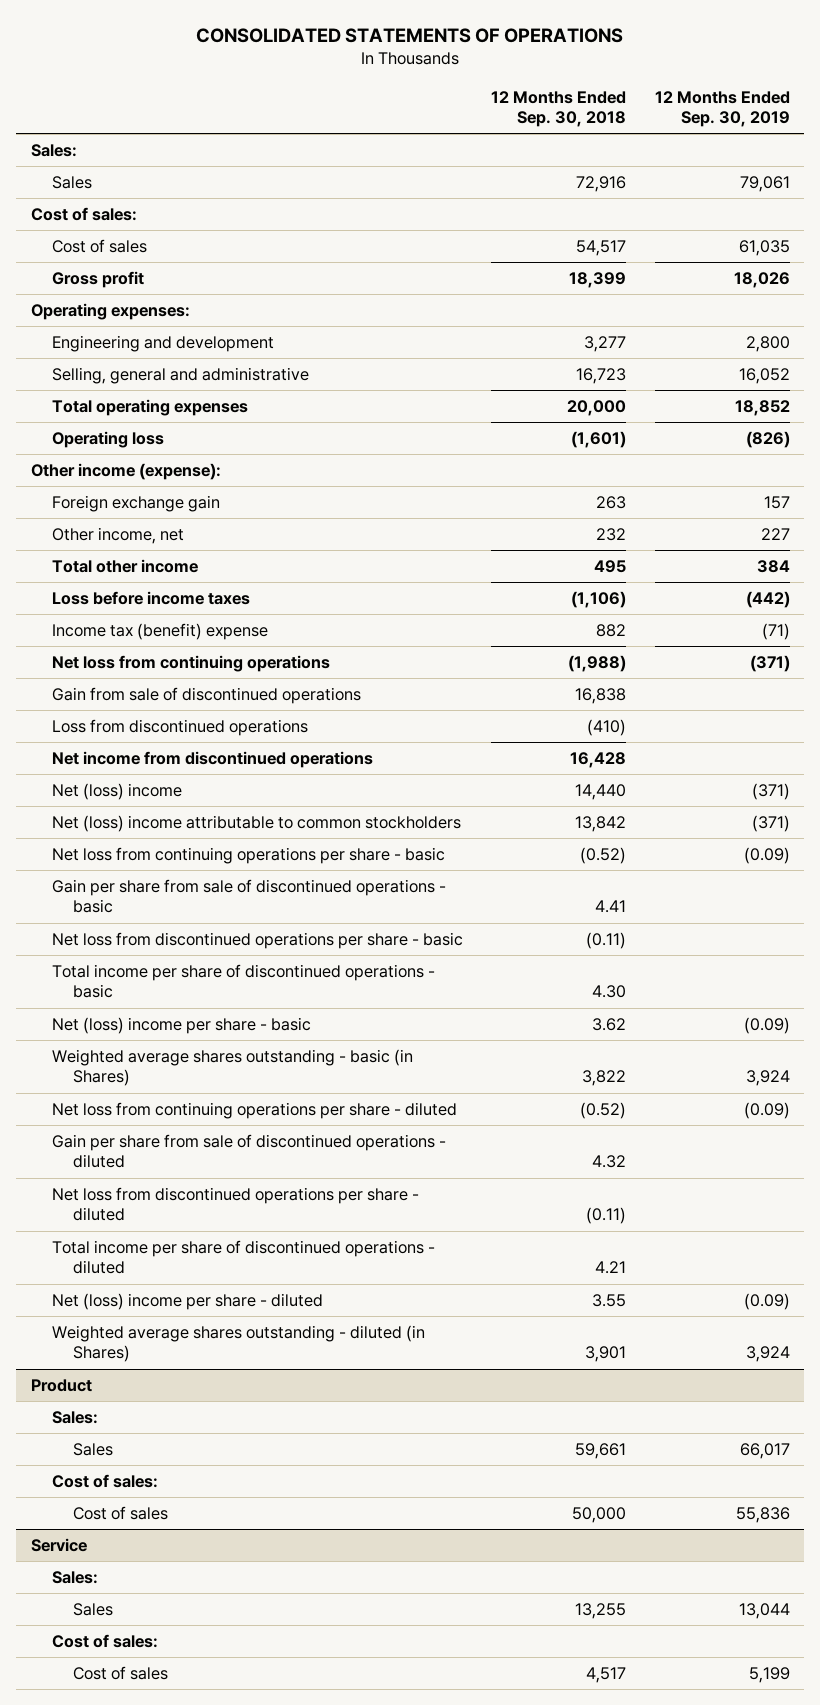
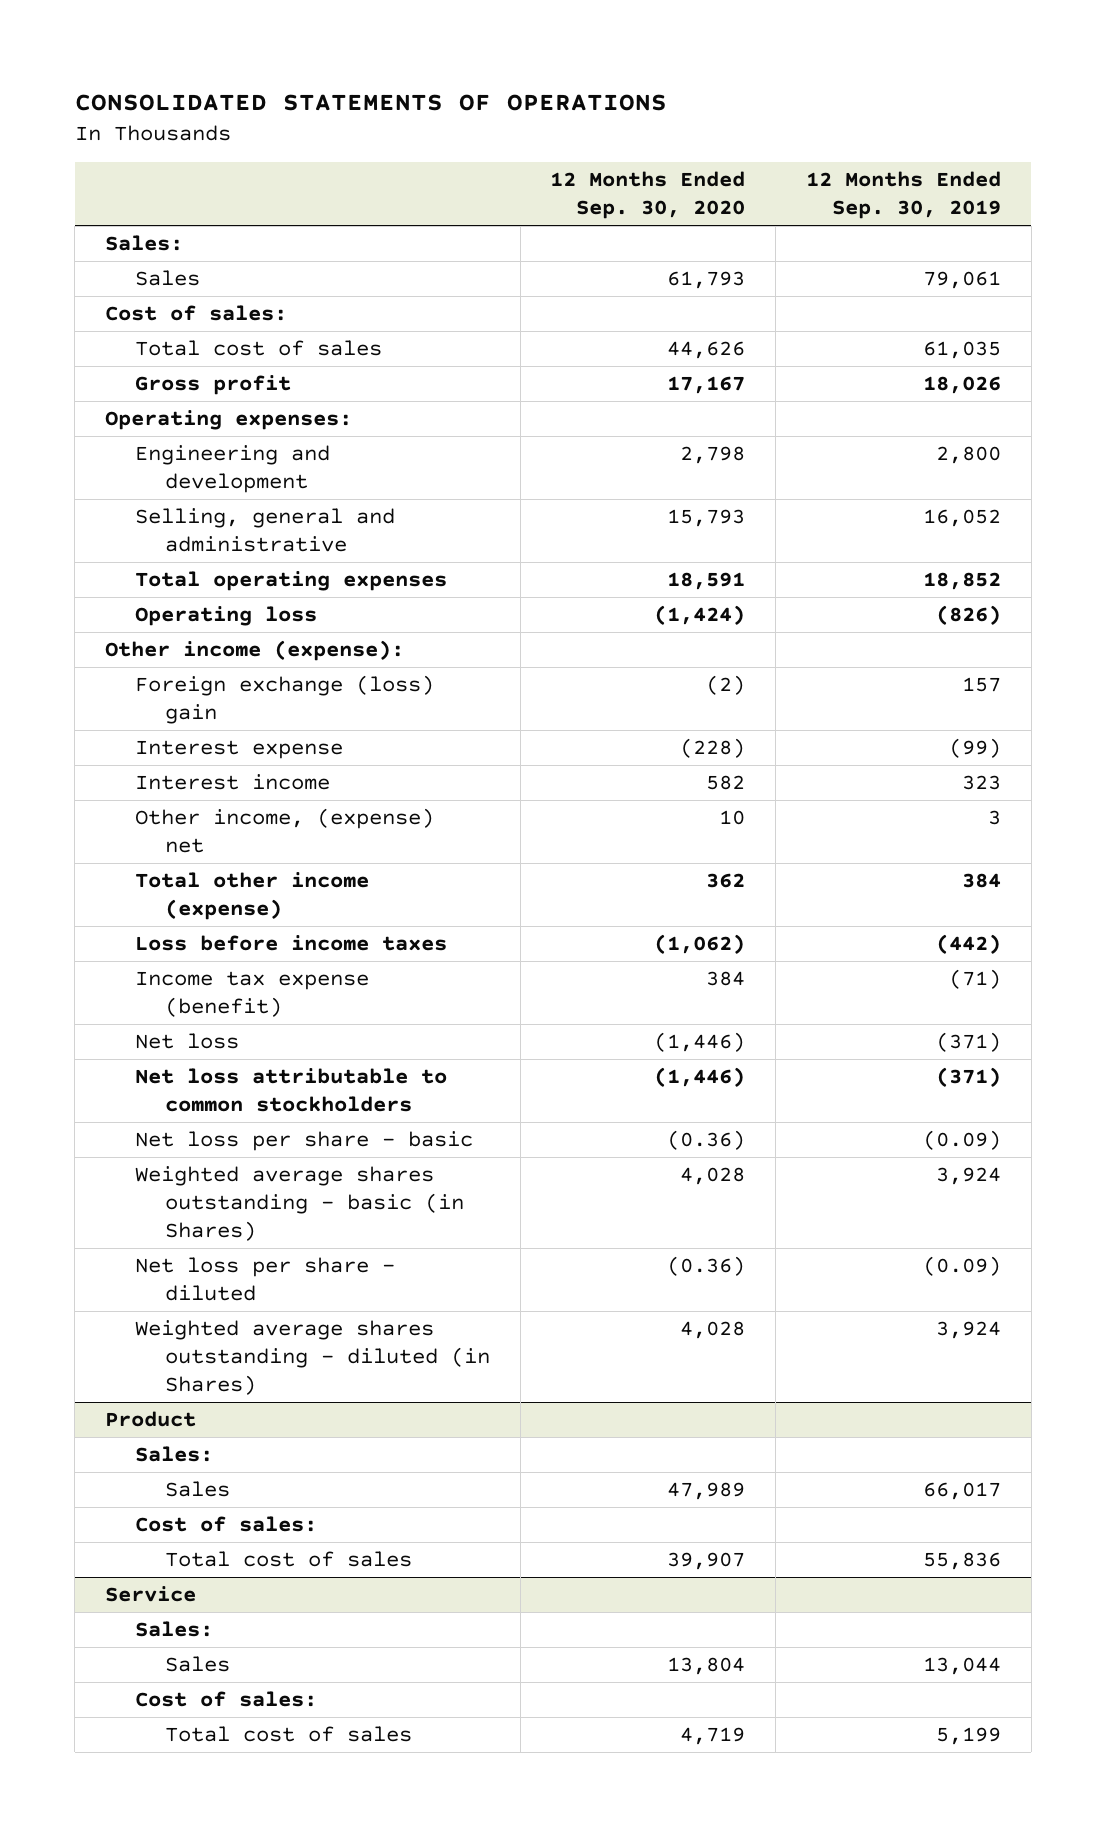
[491,90,627,128] 12 Months Ended Sep. 30, 2018 -> none
none -> [550,171,746,220] 12 Months Ended Sep. 30, 2020
[51,238,147,253] Cost of sales -> [134,340,382,357] Total cost of sales
[51,494,220,512] Foreign exchange gain -> [134,675,434,724] Foreign exchange (loss) gain
none -> [134,740,343,760] Interest expense
none -> [134,774,330,791] Interest income
[51,526,184,544] Other income, net -> [134,808,434,853] Other income, (expense) net
[760,527,790,540] 227 -> [988,810,1002,826] 3
[51,558,198,573] Total other income -> [134,872,369,920] Total other income (expense)
[51,654,330,672] Net loss from continuing operations -> none
[51,686,361,704] Gain from sale of discontinued operations -> none
[51,718,308,736] Loss from discontinued operations -> none
[51,750,373,768] Net income from discontinued operations -> none
[51,846,445,864] Net loss from continuing operations per share - basic -> none
[51,878,446,914] Gain per share from sale of discontinued operations - basic -> none
[51,931,463,949] Net loss from discontinued operations per share - basic -> none
[51,963,435,999] Total income per share of discontinued operations - basic -> none
[51,622,268,640] Income tax (benefit) expense -> [134,971,369,1017] Income tax expense (benefit)
[51,782,182,800] Net (loss) income -> [134,1033,239,1050] Net loss
[51,814,461,832] Net (loss) income attributable to common stockholders -> [134,1068,447,1112] Net loss attributable to common stockholders
[51,1016,311,1034] Net (loss) income per share - basic -> [134,1131,473,1152] Net loss per share - basic
[51,1101,457,1119] Net loss from continuing operations per share - diluted -> none
[51,1133,446,1169] Gain per share from sale of discontinued operations - diluted -> none
[51,1186,419,1222] Net loss from discontinued operations per share - diluted -> none
[51,1239,435,1275] Total income per share of discontinued operations - diluted -> none
[51,1292,323,1310] Net (loss) income per share - diluted -> [134,1257,395,1301] Net loss per share - diluted
[72,1505,168,1520] Cost of sales -> [164,1551,412,1568] Total cost of sales
[72,1665,168,1680] Cost of sales -> [164,1726,412,1743] Total cost of sales

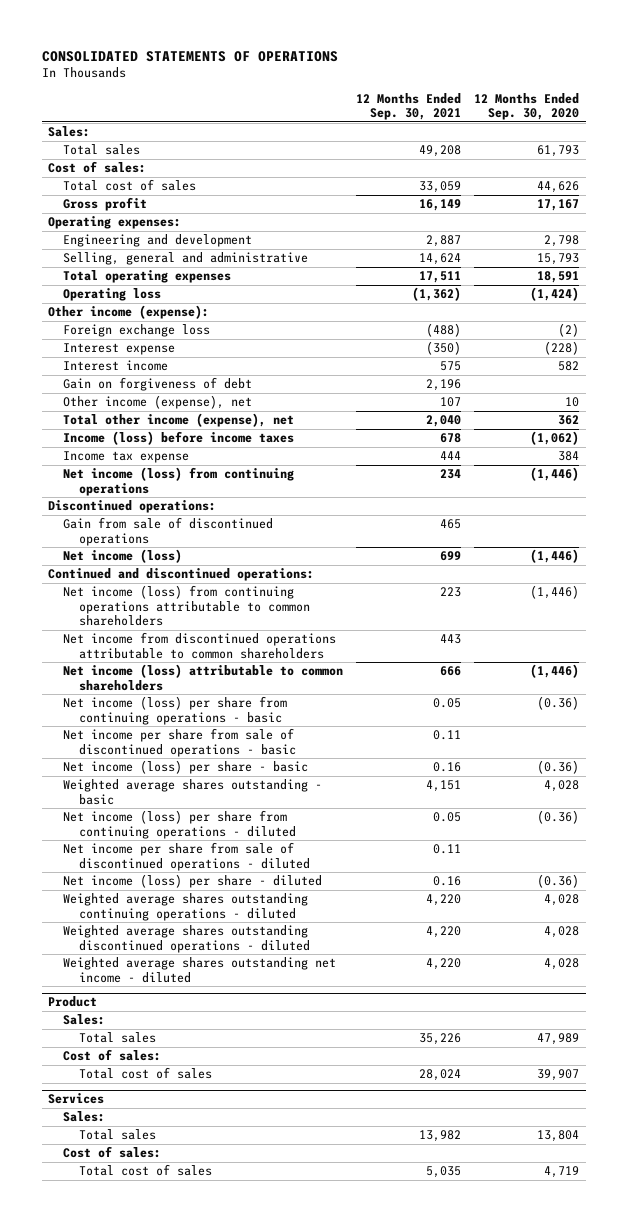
[806,171,1002,220] 12 Months Ended Sep. 30, 2019 -> none
none -> [356,92,462,121] 12 Months Ended Sep. 30, 2021
[134,270,200,287] Sales -> [63,144,141,156] Total sales
[134,675,434,724] Foreign exchange (loss) gain -> [63,324,211,338] Foreign exchange loss
none -> [63,377,253,392] Gain on forgiveness of debt
[134,808,434,853] Other income, (expense) net -> [63,395,253,410] Other income (expense), net
[134,872,369,920] Total other income (expense) -> [63,413,295,428] Total other income (expense), net
[134,935,447,952] Loss before income taxes -> [63,431,295,446] Income (loss) before income taxes
[134,971,369,1017] Income tax expense (benefit) -> [63,451,190,464] Income tax expense
none -> [63,467,295,496] Net income (loss) from continuing operations
none -> [48,500,217,514] Discontinued operations:
none -> [63,517,274,546] Gain from sale of discontinued operations
[134,1033,239,1050] Net loss -> [63,549,183,564] Net income (loss)
none -> [48,568,315,582] Continued and discontinued operations:
none -> [63,585,310,627] Net income (loss) from continuing operations attributable to common shareholders
none -> [63,632,337,659] Net income from discontinued operations attributable to common shareholders
[134,1068,447,1112] Net loss attributable to common stockholders -> [63,664,344,691] Net income (loss) attributable to common shareholders
none -> [63,696,288,725] Net income (loss) per share from continuing operations - basic
none -> [63,728,296,757] Net income per share from sale of discontinued operations - basic
[134,1131,473,1152] Net loss per share - basic -> [63,760,309,775] Net income (loss) per share - basic
[134,1166,464,1241] Weighted average shares outstanding - basic (in Shares) -> [63,779,323,805] Weighted average shares outstanding - basic
none -> [63,810,296,839] Net income (loss) per share from continuing operations - diluted
none -> [63,842,310,871] Net income per share from sale of discontinued operations - diluted
[134,1257,395,1301] Net loss per share - diluted -> [63,874,323,889] Net income (loss) per share - diluted
none -> [63,893,309,921] Weighted average shares outstanding continuing operations - diluted
none -> [63,925,310,953] Weighted average shares outstanding discontinued operations - diluted
[134,1320,490,1395] Weighted average shares outstanding - diluted (in Shares) -> [63,957,337,983] Weighted average shares outstanding net income - diluted
[164,1481,230,1498] Sales -> [78,1032,156,1044] Total sales
[104,1586,196,1603] Service -> [48,1093,105,1105] Services
[164,1656,230,1673] Sales -> [78,1129,156,1141] Total sales

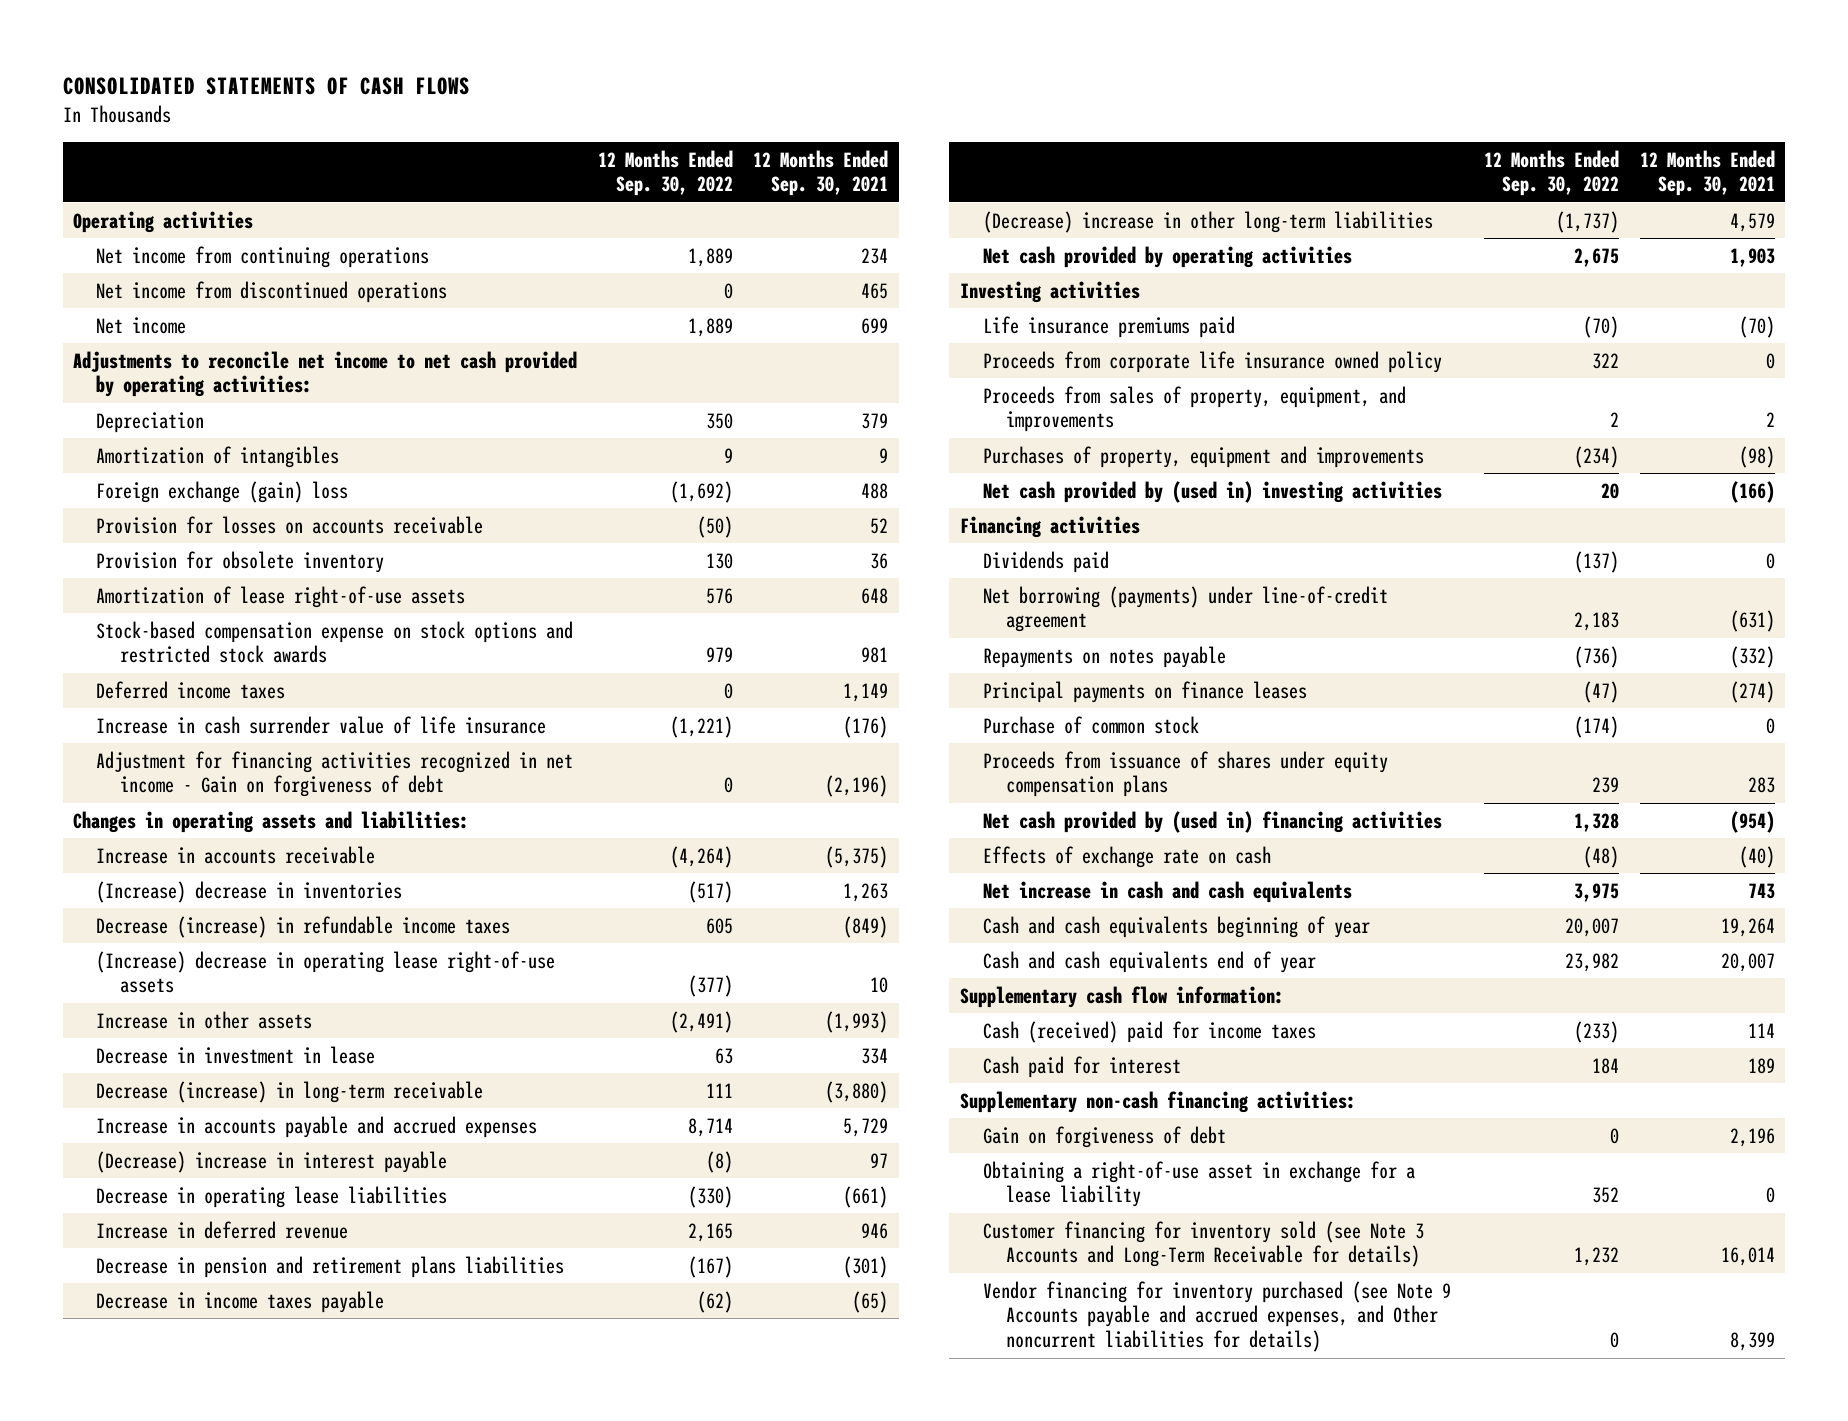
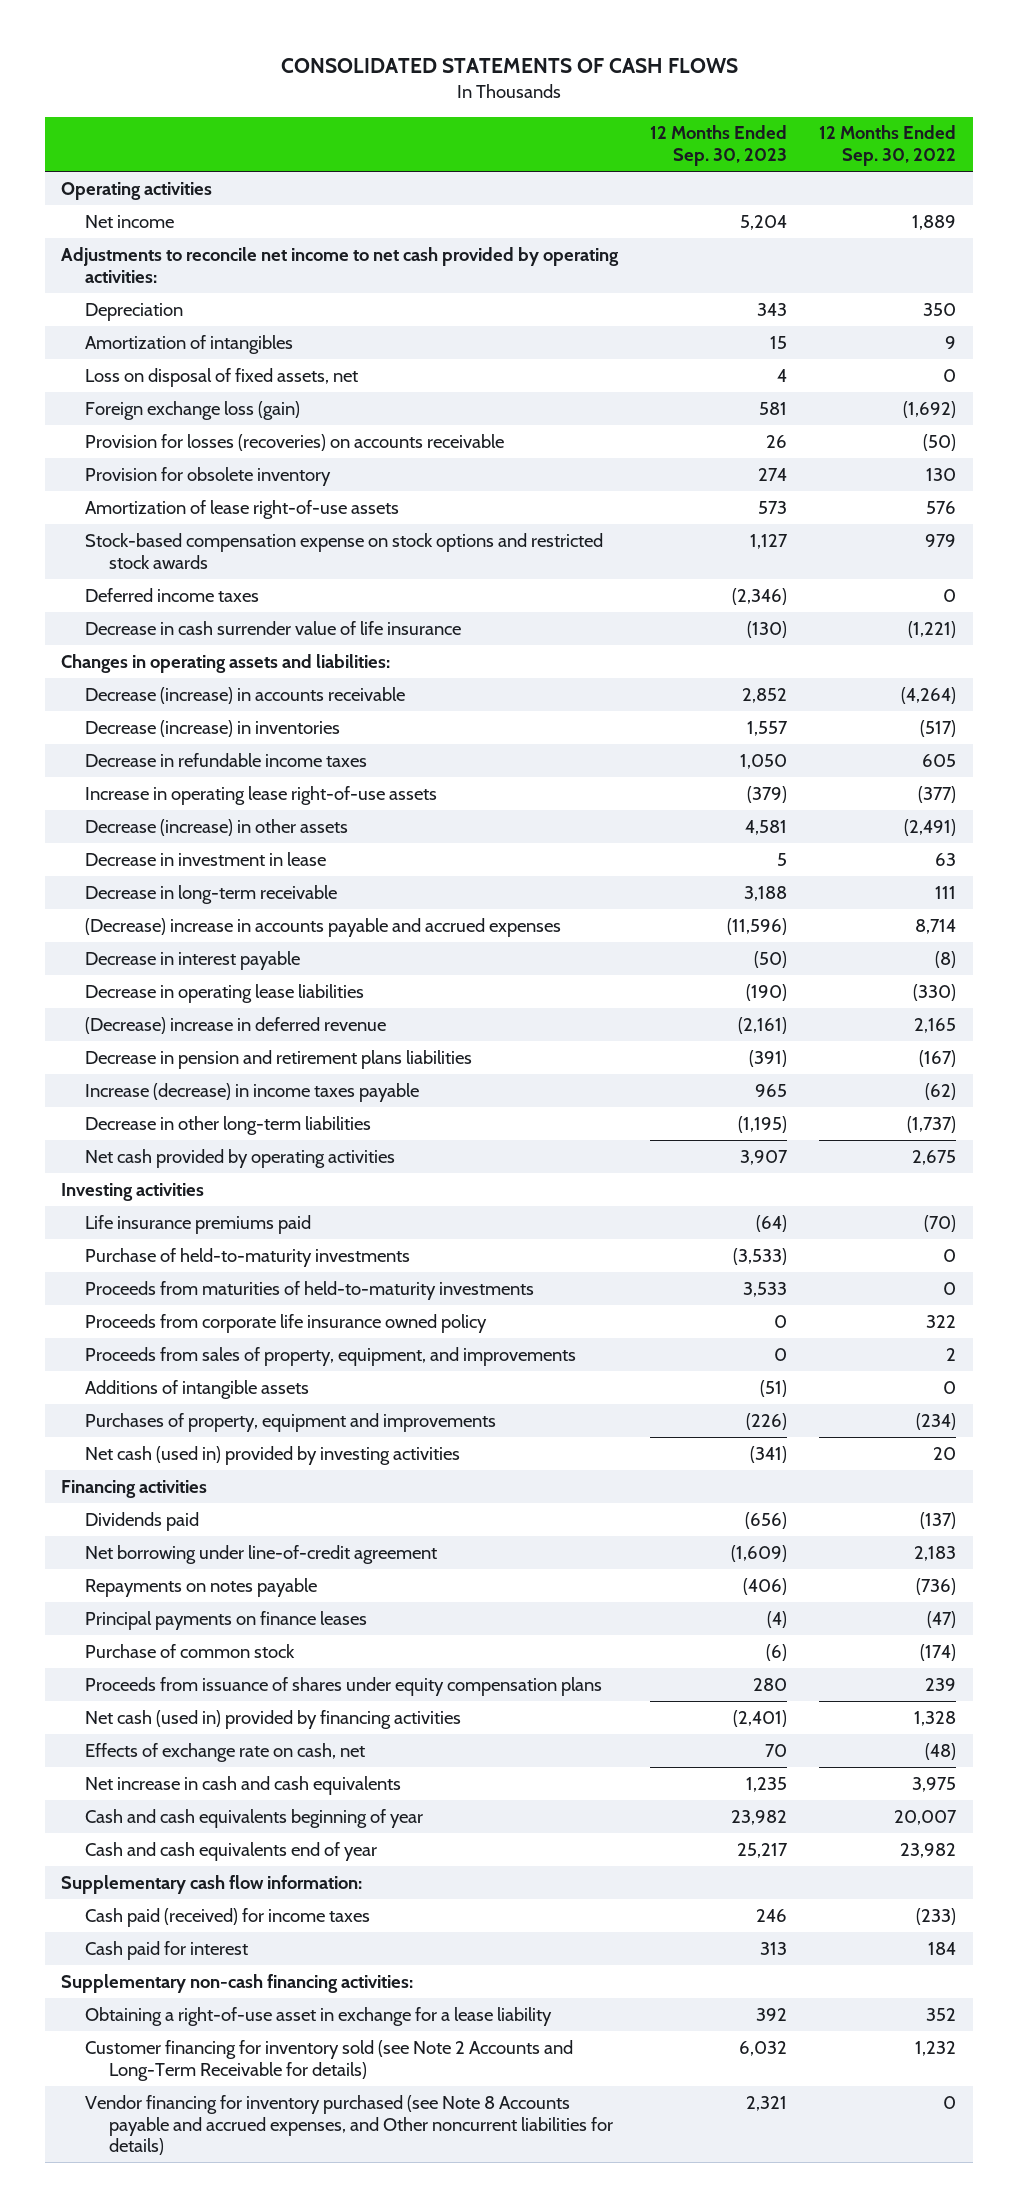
[753,149,889,197] 12 Months Ended Sep. 30, 2021 -> none
none -> [650,125,788,167] 12 Months Ended Sep. 30, 2023
[96,245,430,268] Net income from continuing operations -> none
[96,280,448,303] Net income from discontinued operations -> none
none -> [84,367,358,387] Loss on disposal of fixed assets, net
[96,480,349,503] Foreign exchange (gain) loss -> [84,400,300,420] Foreign exchange loss (gain)
[96,515,484,534] Provision for losses on accounts receivable -> [84,433,504,451] Provision for losses (recoveries) on accounts receivable
[96,750,574,798] Adjustment for financing activities recognized in net income - Gain on forgiveness of debt -> none
[96,715,547,734] Increase in cash surrender value of life insurance -> [84,620,461,635] Decrease in cash surrender value of life insurance
[96,845,376,864] Increase in accounts receivable -> [84,686,405,704] Decrease (increase) in accounts receivable
[96,880,403,903] (Increase) decrease in inventories -> [84,719,340,737] Decrease (increase) in inventories
[96,915,511,938] Decrease (increase) in refundable income taxes -> [84,752,367,767] Decrease in refundable income taxes
[96,950,556,994] (Increase) decrease in operating lease right-of-use assets -> [84,785,437,805] Increase in operating lease right-of-use assets
[96,1010,313,1029] Increase in other assets -> [84,818,348,836] Decrease (increase) in other assets
[96,1080,484,1103] Decrease (increase) in long-term receivable -> [84,884,337,904] Decrease in long-term receivable
[96,1115,538,1138] Increase in accounts payable and accrued expenses -> [84,917,561,937] (Decrease) increase in accounts payable and accrued expenses
[96,1150,448,1173] (Decrease) increase in interest payable -> [84,950,300,970] Decrease in interest payable
[96,1220,349,1239] Increase in deferred revenue -> [84,1016,386,1034] (Decrease) increase in deferred revenue
[96,1290,385,1313] Decrease in income taxes payable -> [84,1082,419,1102] Increase (decrease) in income taxes payable
[982,210,1433,233] (Decrease) increase in other long-term liabilities -> [84,1115,371,1135] Decrease in other long-term liabilities
none -> [84,1247,410,1267] Purchase of held-to-maturity investments
none -> [84,1280,534,1300] Proceeds from maturities of held-to-maturity investments
none -> [84,1379,309,1399] Additions of intangible assets
[982,480,1442,503] Net cash provided by (used in) investing activities -> [84,1445,460,1465] Net cash (used in) provided by investing activities
[982,585,1388,633] Net borrowing (payments) under line-of-credit agreement -> [84,1544,437,1564] Net borrowing under line-of-credit agreement
[982,810,1442,833] Net cash provided by (used in) financing activities -> [84,1709,461,1729] Net cash (used in) provided by financing activities
[982,845,1271,868] Effects of exchange rate on cash -> [84,1742,365,1762] Effects of exchange rate on cash, net
[982,1020,1316,1043] Cash (received) paid for income taxes -> [84,1907,370,1927] Cash paid (received) for income taxes
[982,1125,1226,1148] Gain on forgiveness of debt -> none
[982,1220,1424,1268] Customer financing for inventory sold (see Note 3 Accounts and Long-Term Receivable for details) -> [84,2039,573,2081] Customer financing for inventory sold (see Note 2 Accounts and Long-Term Receivable for details)
[982,1280,1451,1352] Vendor financing for inventory purchased (see Note 9 Accounts payable and accrued expenses, and Other noncurrent liabilities for details) -> [84,2094,613,2156] Vendor financing for inventory purchased (see Note 8 Accounts payable and accrued expenses, and Other noncurrent liabilities for details)

